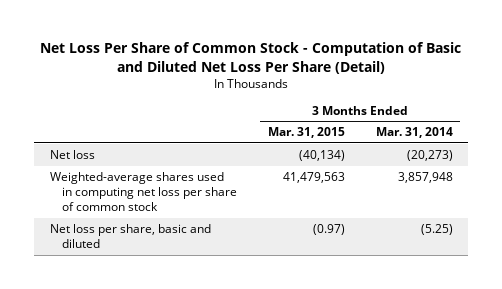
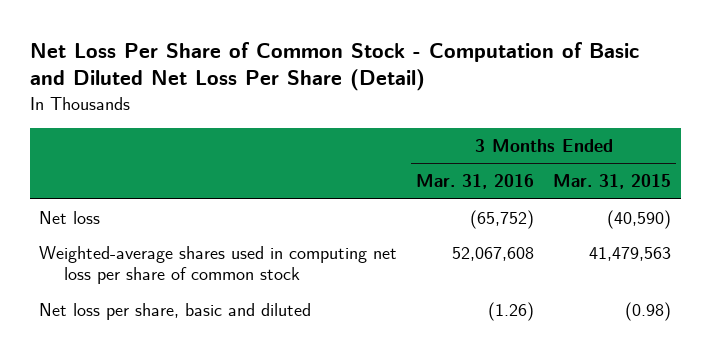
[375,127,453,139] Mar. 31, 2014 -> none
none -> [416,174,535,190] Mar. 31, 2016
[298,150,345,162] (40,134) -> [607,210,672,230] (40,590)
[312,224,345,236] (0.97) -> [625,302,672,322] (0.98)

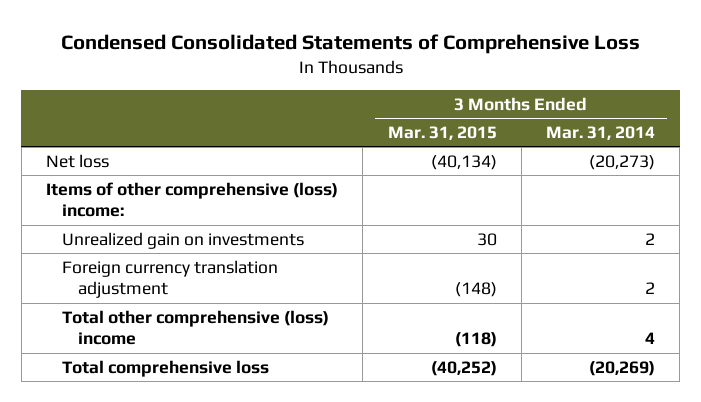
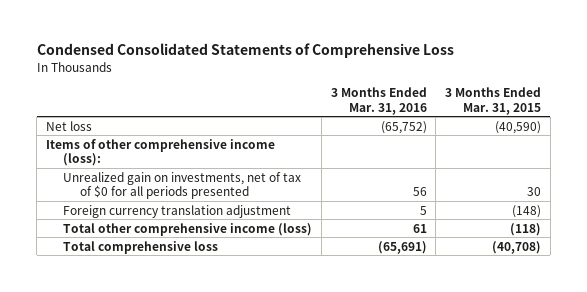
[545,126,655,141] Mar. 31, 2014 -> none
none -> [330,87,427,115] 3 Months Ended Mar. 31, 2016
[430,154,497,170] (40,134) -> [495,120,542,134] (40,590)
[46,181,339,218] Items of other comprehensive (loss) income: -> [46,138,276,166] Items of other comprehensive income (loss):
[62,231,305,249] Unrealized gain on investments -> [62,171,301,199] Unrealized gain on investments, net of tax of $0 for all periods presented
[62,309,330,346] Total other comprehensive (loss) income -> [62,222,312,236] Total other comprehensive income (loss)
[430,360,497,376] (40,252) -> [492,240,542,254] (40,708)

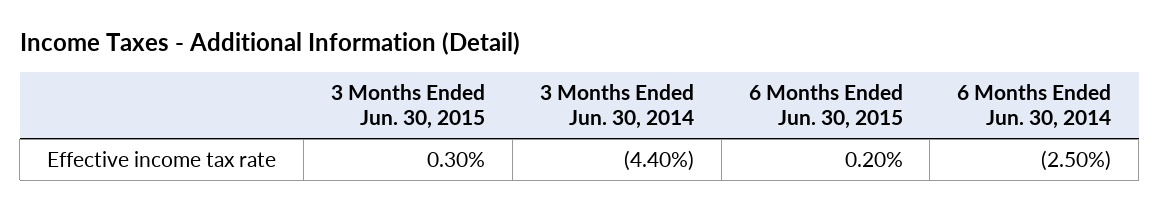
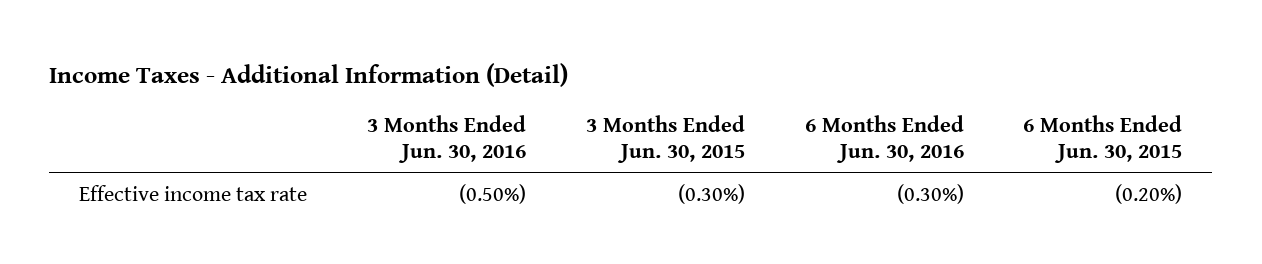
[539,83,694,129] 3 Months Ended Jun. 30, 2014 -> none
[957,83,1112,129] 6 Months Ended Jun. 30, 2014 -> none
none -> [367,114,527,163] 3 Months Ended Jun. 30, 2016
none -> [804,114,964,163] 6 Months Ended Jun. 30, 2016
[427,151,486,167] 0.30% -> [677,183,745,204] (0.30%)
[844,151,903,167] 0.20% -> [1115,183,1183,204] (0.20%)

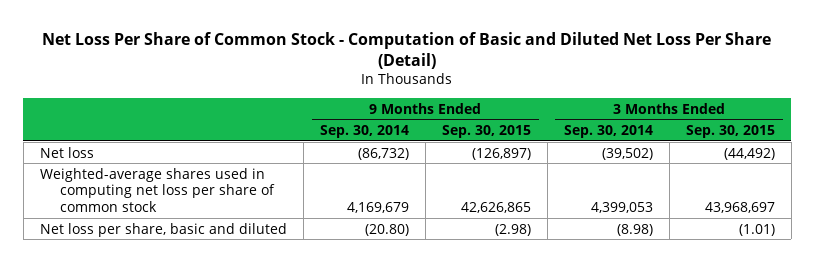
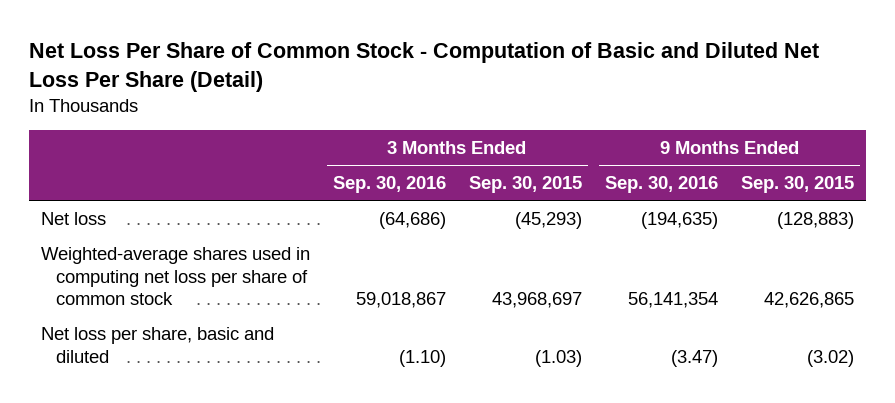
[319,125,409,139] Sep. 30, 2014 -> none
[563,125,653,139] Sep. 30, 2014 -> none
none -> [332,176,446,194] Sep. 30, 2016
none -> [605,176,719,194] Sep. 30, 2016
[471,147,531,160] (126,897) -> [777,211,855,229] (128,883)
[723,147,775,160] (44,492) -> [515,211,583,229] (45,293)
[494,223,531,236] (2.98) -> [807,349,855,367] (3.02)
[738,223,775,236] (1.01) -> [535,349,583,367] (1.03)

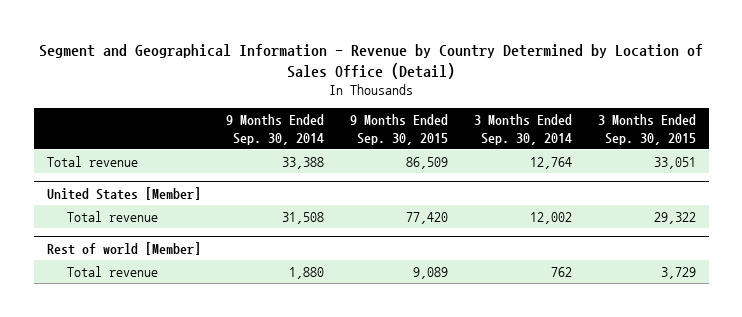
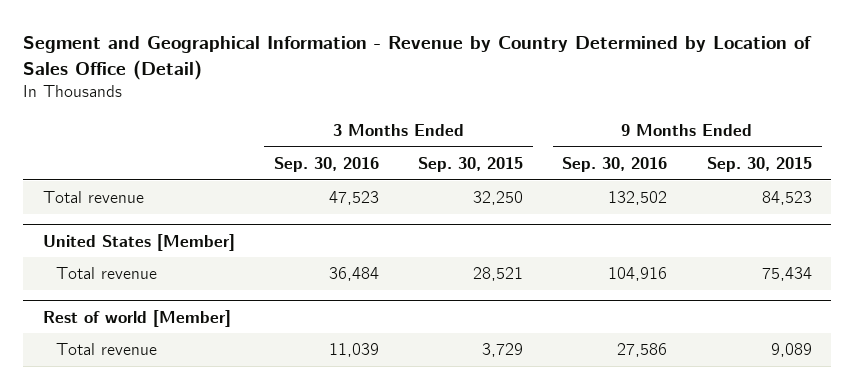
[226,113,325,145] 9 Months Ended Sep. 30, 2014 -> none
[473,113,572,145] 3 Months Ended Sep. 30, 2014 -> none
none -> [273,157,379,173] Sep. 30, 2016
none -> [562,157,668,173] Sep. 30, 2016
[406,157,449,170] 86,509 -> [761,191,812,206] 84,523
[653,157,696,170] 33,051 -> [473,191,524,206] 32,250
[406,212,449,225] 77,420 -> [761,267,812,282] 75,434
[653,212,696,225] 29,322 -> [473,267,524,282] 28,521

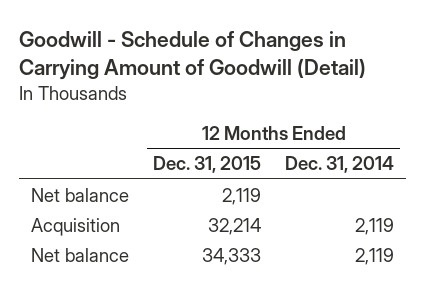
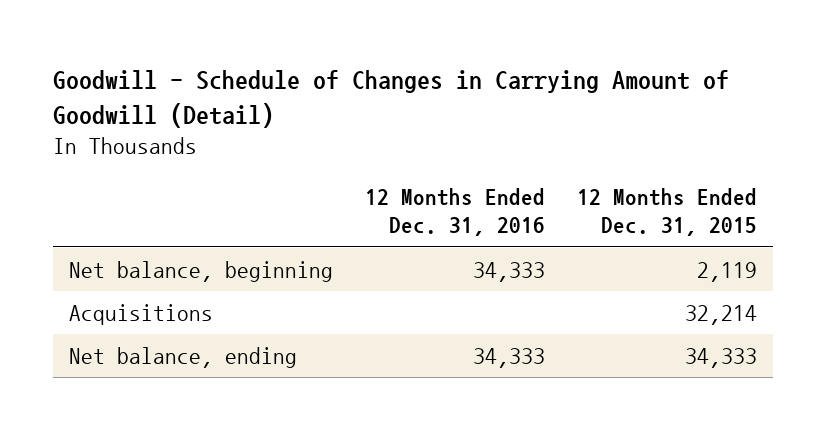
[285,156,395,174] Dec. 31, 2014 -> none
none -> [365,187,546,237] 12 Months Ended Dec. 31, 2016
[30,187,129,202] Net balance -> [69,260,334,282] Net balance, beginning
[30,217,120,236] Acquisition -> [69,303,214,325] Acquisitions
[30,247,129,262] Net balance -> [69,346,298,368] Net balance, ending

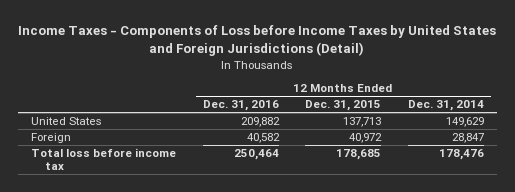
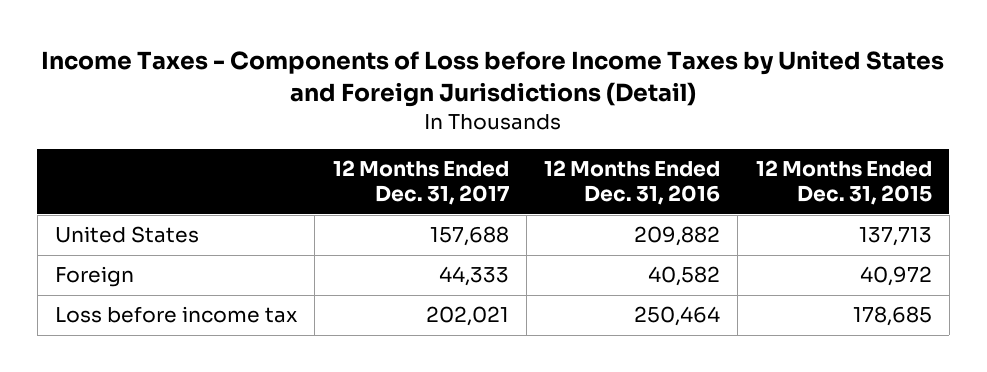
[407,100,484,112] Dec. 31, 2014 -> none
none -> [332,160,509,206] 12 Months Ended Dec. 31, 2017
[30,148,176,171] Total loss before income tax -> [55,306,299,324] Loss before income tax

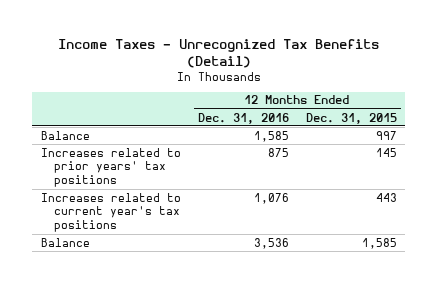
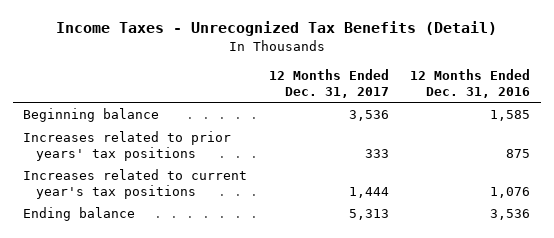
[305,112,397,124] Dec. 31, 2015 -> none
none -> [268,68,389,98] 12 Months Ended Dec. 31, 2017
[40,130,90,140] Balance -> [23,108,160,123] Beginning balance
[40,237,90,247] Balance -> [23,207,136,222] Ending balance

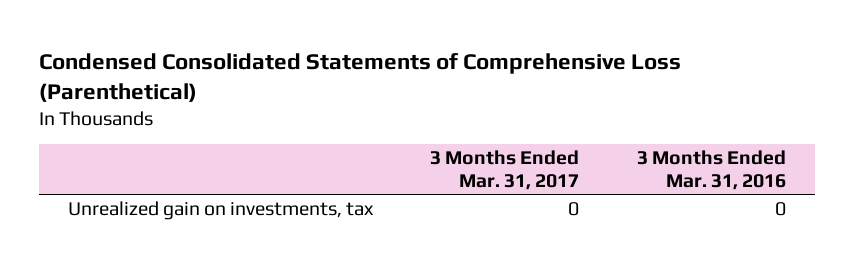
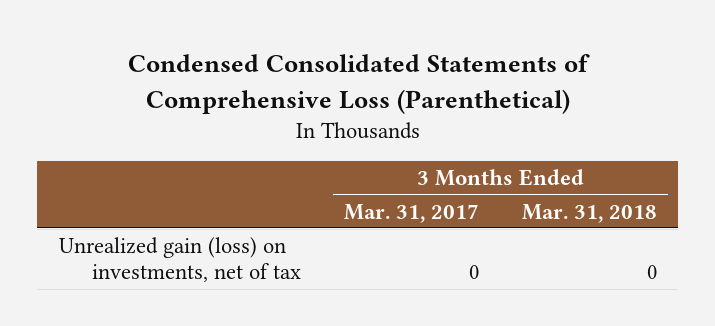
[636,150,786,190] 3 Months Ended Mar. 31, 2016 -> none
none -> [521,203,657,223] Mar. 31, 2018
[67,201,374,221] Unrealized gain on investments, tax -> [58,237,302,283] Unrealized gain (loss) on investments, net of tax

